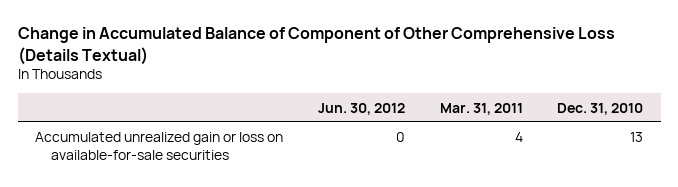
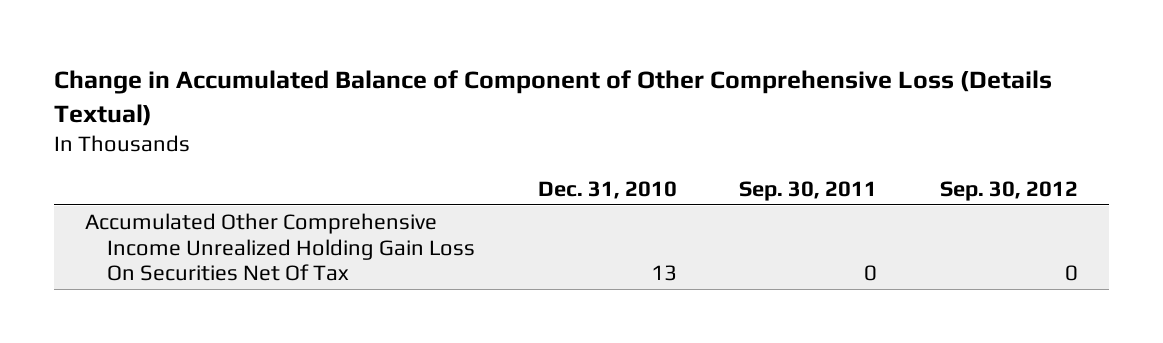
[317,102,405,115] Jun. 30, 2012 -> none
[439,102,523,115] Mar. 31, 2011 -> none
none -> [739,180,878,201] Sep. 30, 2011
none -> [939,180,1078,201] Sep. 30, 2012
[35,132,284,161] Accumulated unrealized gain or loss on available-for-sale securities -> [85,212,476,282] Accumulated Other Comprehensive Income Unrealized Holding Gain Loss On Securities Net Of Tax

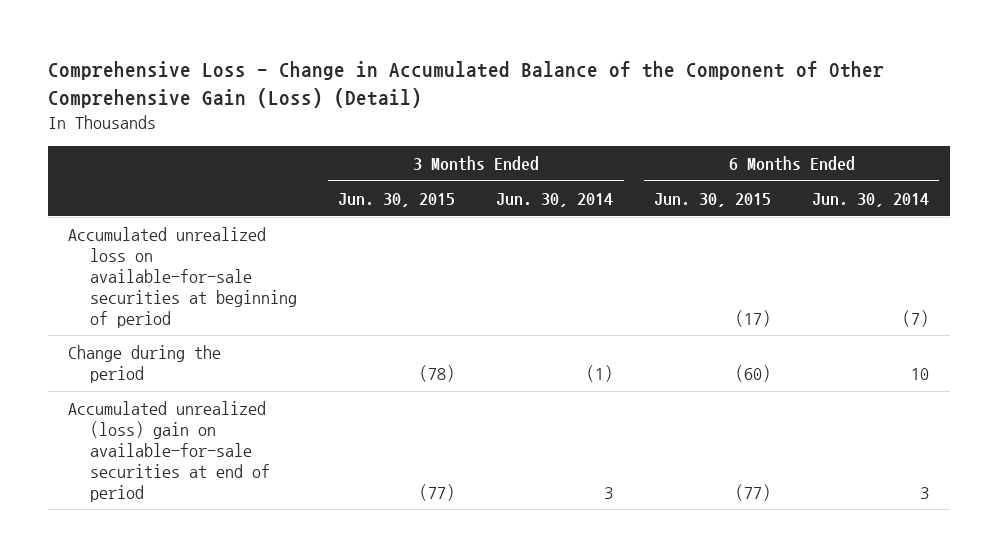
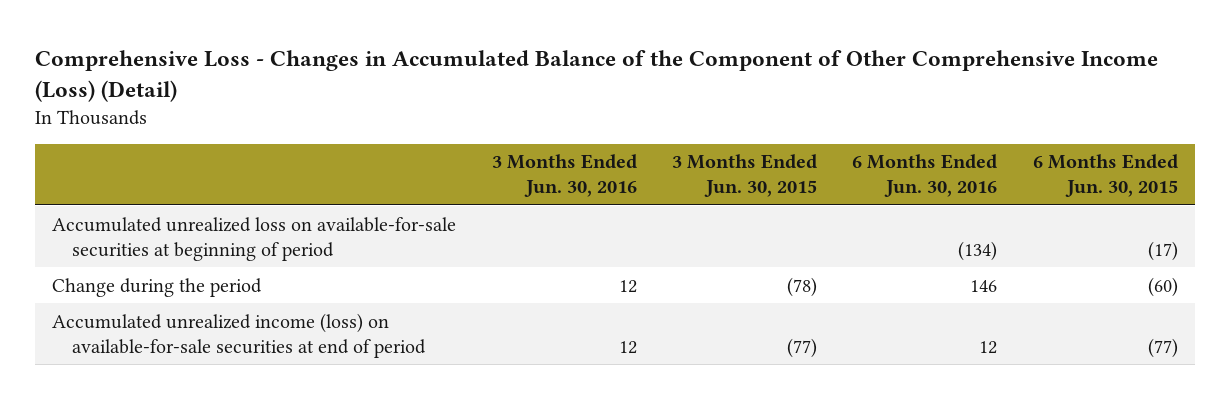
[47,60,884,108] Comprehensive Loss - Change in Accumulated Balance of the Component of Other Comprehensive Gain (Loss) (Detail) -> [34,49,1158,102] Comprehensive Loss - Changes in Accumulated Balance of the Component of Other Comprehensive Income (Loss) (Detail)
[496,193,614,208] Jun. 30, 2014 -> none
[812,193,930,208] Jun. 30, 2014 -> none
none -> [491,154,637,198] 3 Months Ended Jun. 30, 2016
none -> [852,154,998,198] 6 Months Ended Jun. 30, 2016
[68,401,271,502] Accumulated unrealized (loss) gain on available-for-sale securities at end of period -> [52,312,426,358] Accumulated unrealized income (loss) on available-for-sale securities at end of period

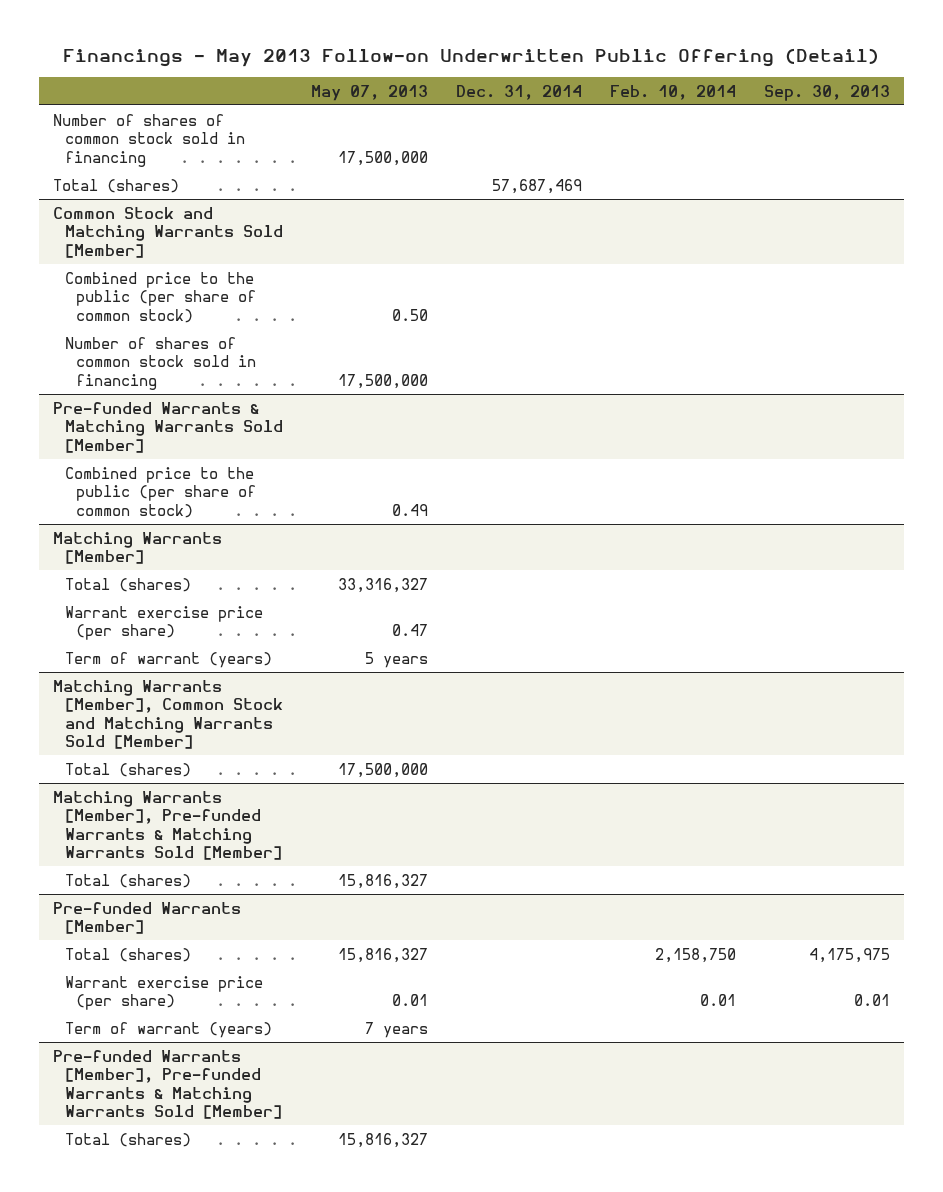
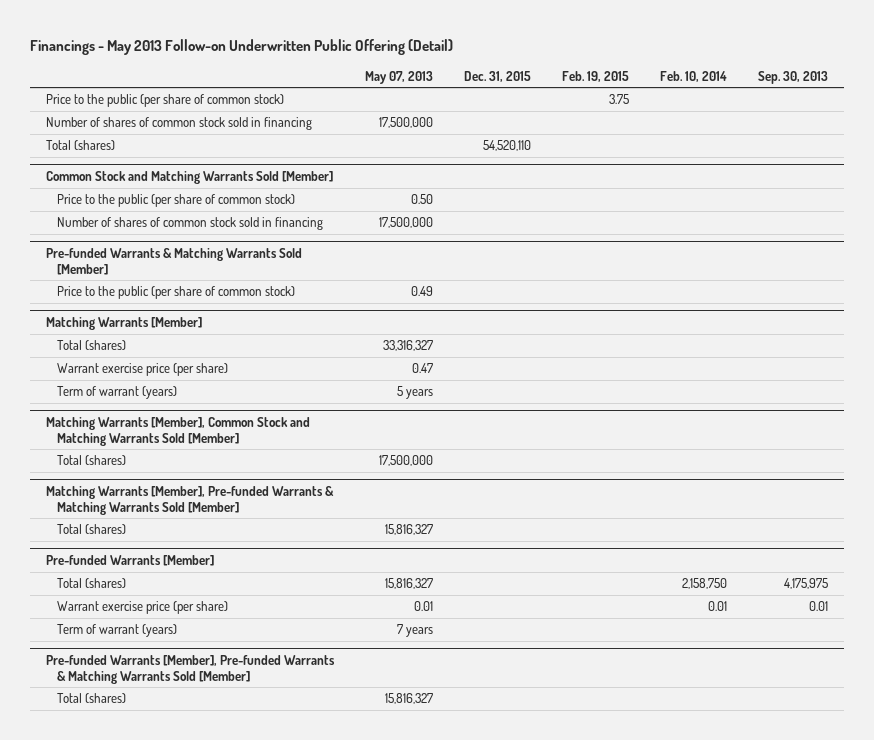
[455,84,582,100] Dec. 31, 2014 -> none
none -> [464,70,532,82] Dec. 31, 2015
none -> [562,70,630,82] Feb. 19, 2015
none -> [45,94,284,108] Price to the public (per share of common stock)
[64,271,257,323] Combined price to the public (per share of common stock) -> [57,194,296,208] Price to the public (per share of common stock)
[64,466,257,518] Combined price to the public (per share of common stock) -> [57,286,296,300] Price to the public (per share of common stock)

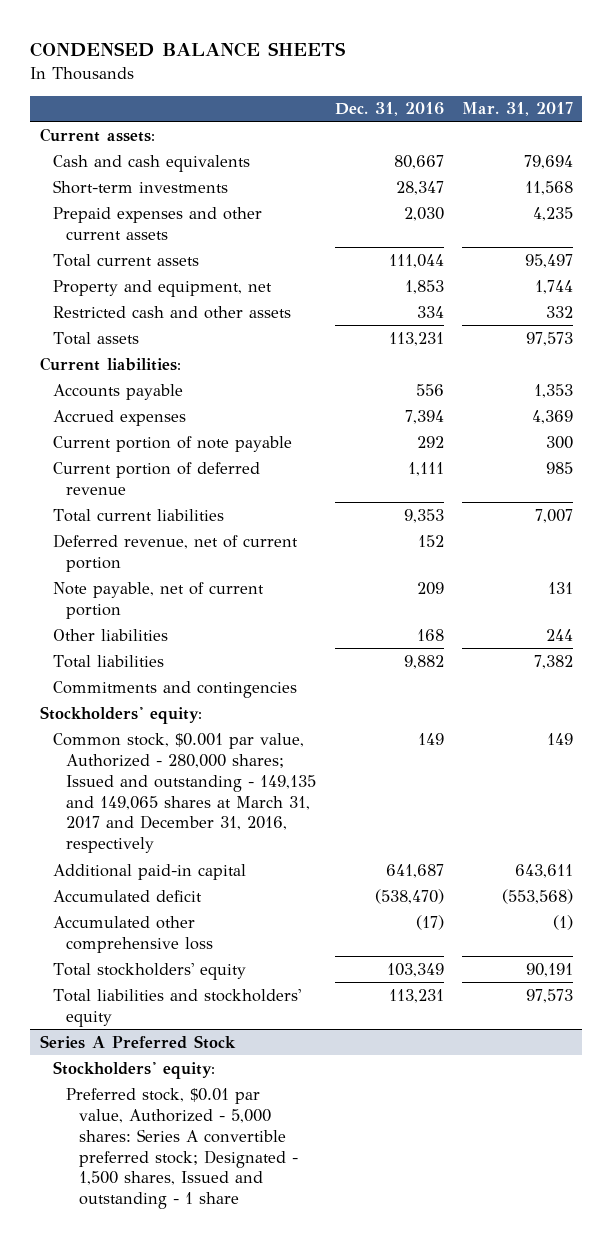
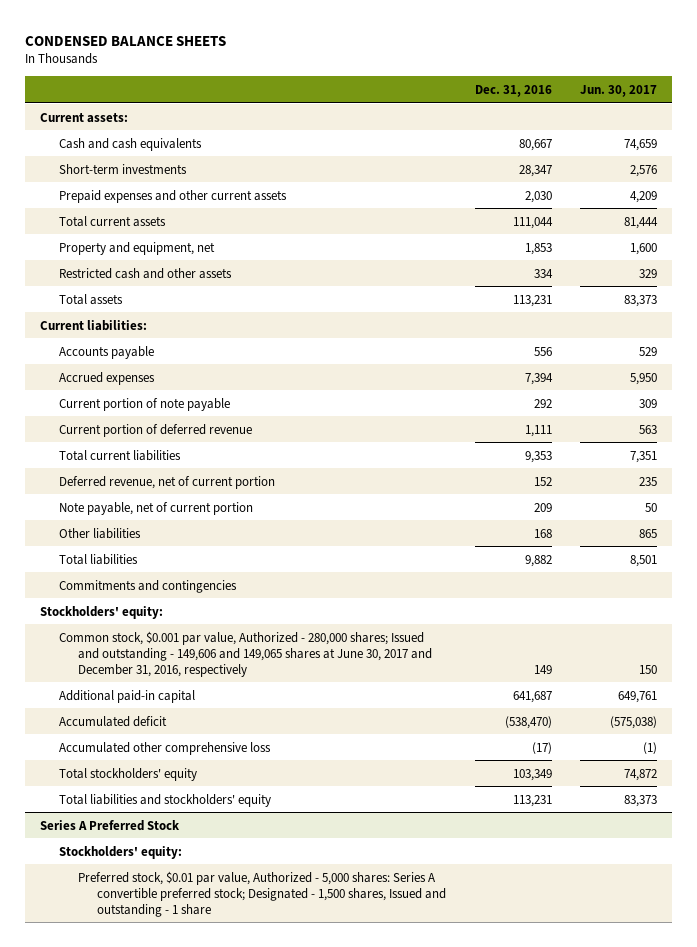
[461,102,573,117] Mar. 31, 2017 -> none
none -> [580,84,658,97] Jun. 30, 2017
[52,732,317,854] Common stock, $0.001 par value, Authorized - 280,000 shares; Issued and outstanding - 149,135 and 149,065 shares at March 31, 2017 and December 31, 2016, respectively -> [58,630,432,677] Common stock, $0.001 par value, Authorized - 280,000 shares; Issued and outstanding - 149,606 and 149,065 shares at June 30, 2017 and December 31, 2016, respectively

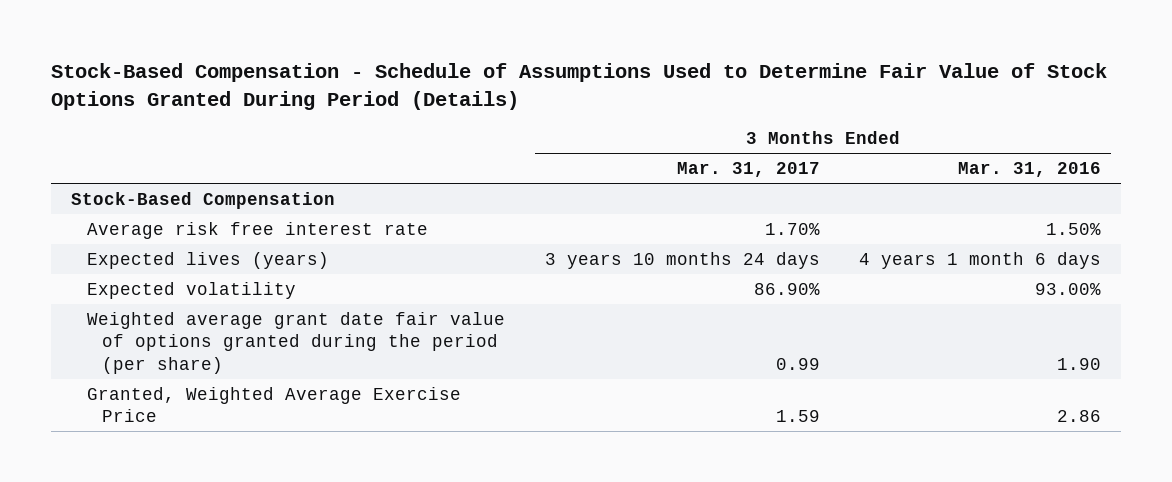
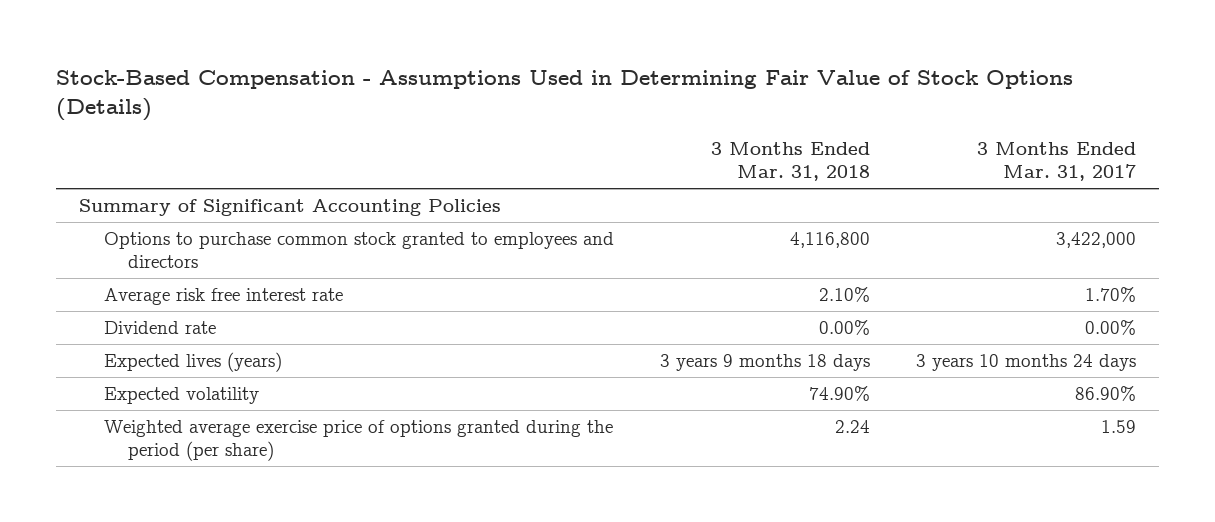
[50,63,1107,110] Stock-Based Compensation - Schedule of Assumptions Used to Determine Fair Value of Stock Options Granted During Period (Details) -> [55,69,1073,121] Stock-Based Compensation - Assumptions Used in Determining Fair Value of Stock Options (Details)
[958,162,1102,178] Mar. 31, 2016 -> none
none -> [710,142,870,181] 3 Months Ended Mar. 31, 2018
[70,191,335,209] Stock-Based Compensation -> none
none -> [78,199,501,217] Summary of Significant Accounting Policies
none -> [103,232,614,268] Options to purchase common stock granted to employees and directors
none -> [103,321,216,335] Dividend rate
[86,311,505,375] Weighted average grant date fair value of options granted during the period (per share) -> none
[86,386,461,423] Granted, Weighted Average Exercise Price -> [103,420,613,461] Weighted average exercise price of options granted during the period (per share)

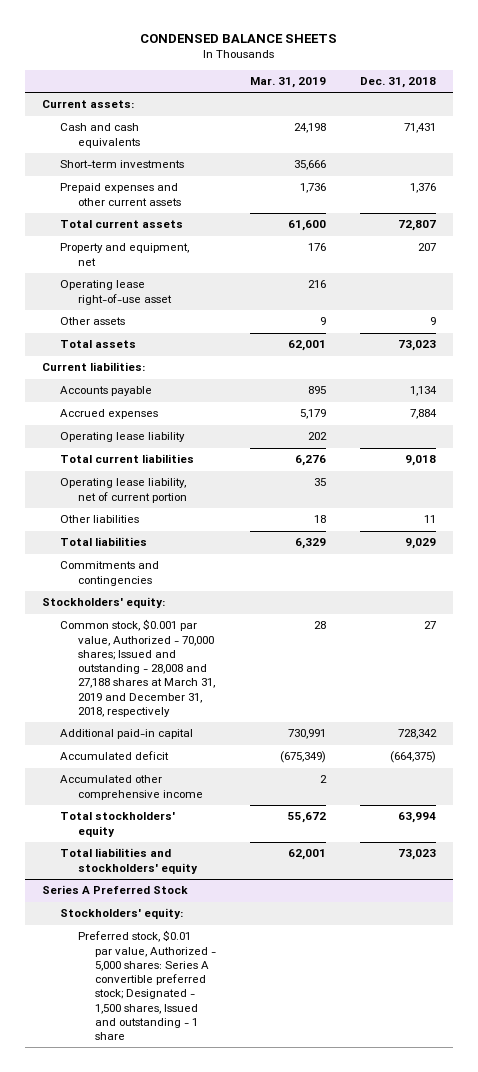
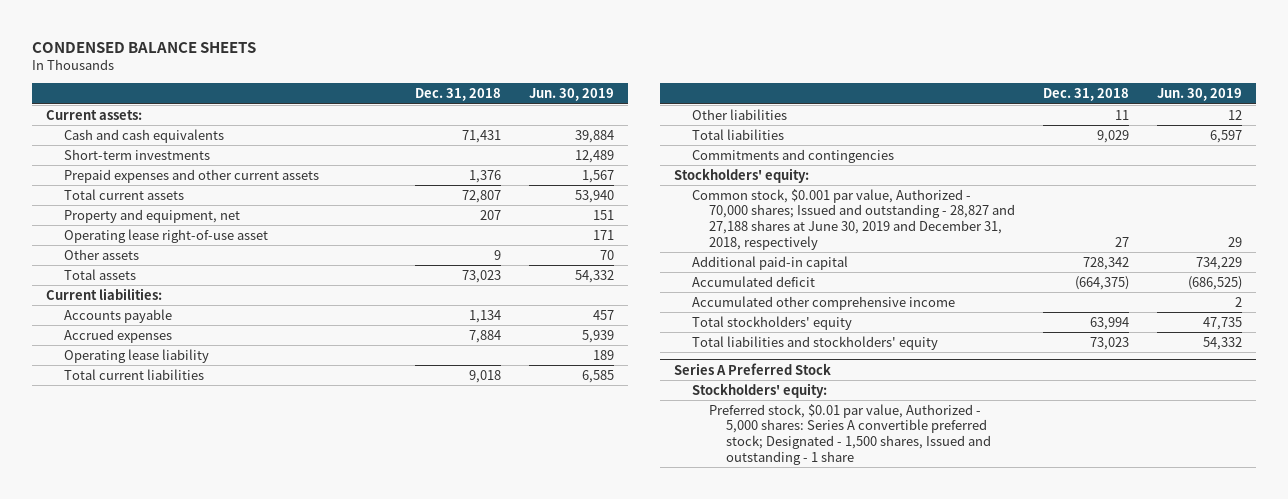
[250,77,327,89] Mar. 31, 2019 -> none
none -> [528,88,614,102] Jun. 30, 2019
[59,478,187,503] Operating lease liability, net of current portion -> none
[59,619,215,717] Common stock, $0.001 par value, Authorized - 70,000 shares; Issued and outstanding - 28,008 and 27,188 shares at March 31, 2019 and December 31, 2018, respectively -> [691,188,1015,250] Common stock, $0.001 par value, Authorized - 70,000 shares; Issued and outstanding - 28,827 and 27,188 shares at June 30, 2019 and December 31, 2018, respectively

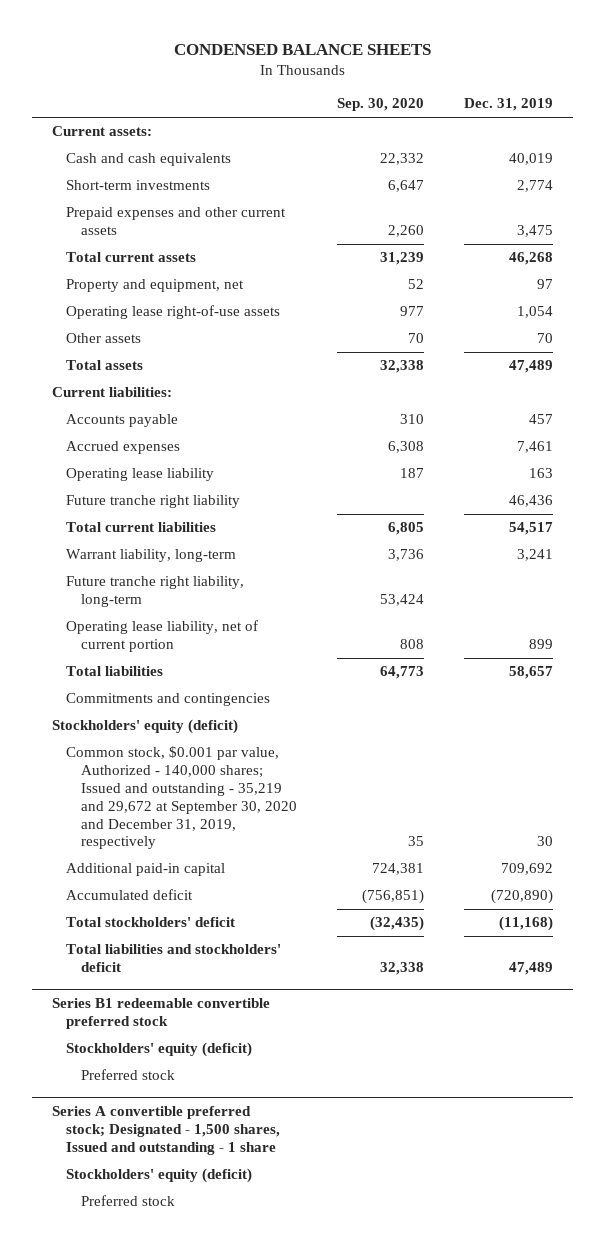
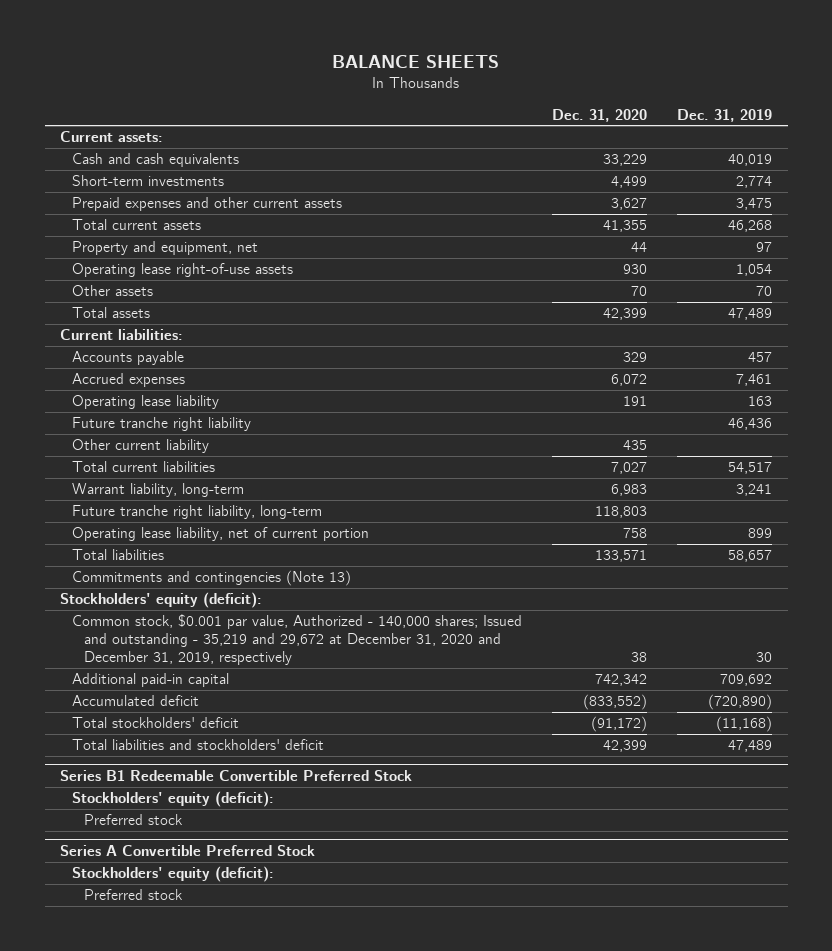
[173,44,431,56] CONDENSED BALANCE SHEETS -> [332,54,500,68] BALANCE SHEETS
[337,98,425,112] Sep. 30, 2020 -> none
none -> [552,108,648,122] Dec. 31, 2020
none -> [71,439,209,454] Other current liability
[66,693,271,707] Commitments and contingencies -> [71,570,351,587] Commitments and contingencies (Note 13)
[51,719,238,735] Stockholders' equity (deficit) -> [59,592,262,609] Stockholders' equity (deficit):
[66,746,298,850] Common stock, $0.001 par value, Authorized - 140,000 shares; Issued and outstanding - 35,219 and 29,672 at September 30, 2020 and December 31, 2019, respectively -> [71,614,522,665] Common stock, $0.001 par value, Authorized - 140,000 shares; Issued and outstanding - 35,219 and 29,672 at December 31, 2020 and December 31, 2019, respectively
[51,998,270,1030] Series B1 redeemable convertible preferred stock -> [59,770,412,782] Series B1 Redeemable Convertible Preferred Stock
[66,1042,253,1058] Stockholders' equity (deficit) -> [71,791,274,808] Stockholders' equity (deficit):
[51,1106,281,1155] Series A convertible preferred stock; Designated - 1,500 shares, Issued and outstanding - 1 share -> [59,845,315,857] Series A Convertible Preferred Stock
[66,1168,253,1184] Stockholders' equity (deficit) -> [71,866,274,883] Stockholders' equity (deficit):

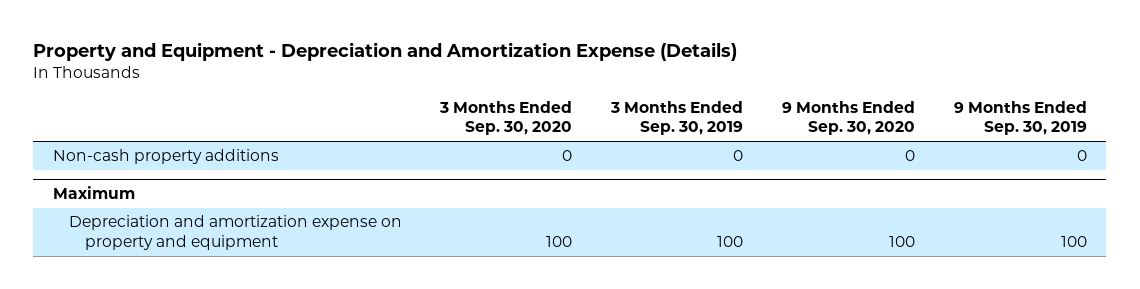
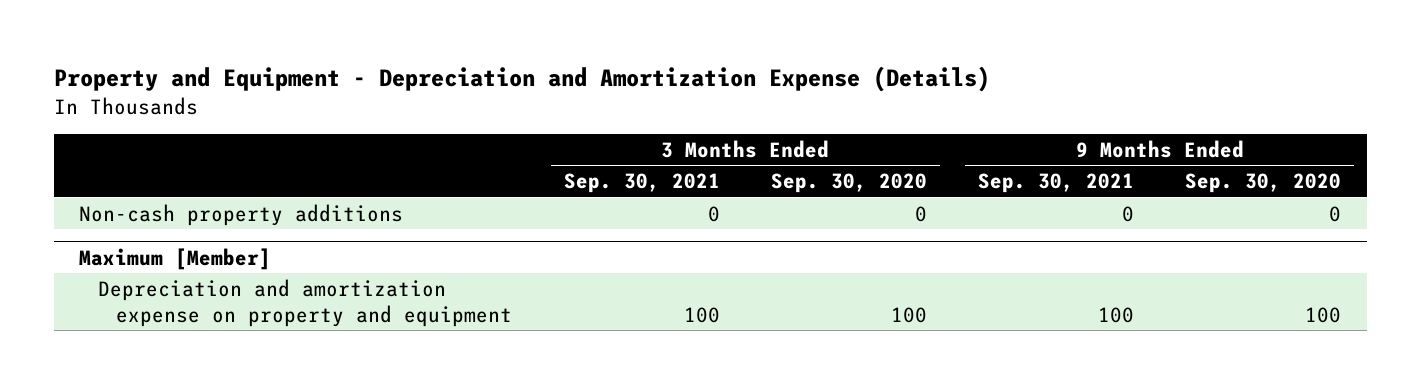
[610,100,744,136] 3 Months Ended Sep. 30, 2019 -> none
[953,100,1087,136] 9 Months Ended Sep. 30, 2019 -> none
none -> [563,173,720,194] Sep. 30, 2021
none -> [978,173,1135,194] Sep. 30, 2021
[52,186,135,200] Maximum -> [79,247,272,270] Maximum [Member]

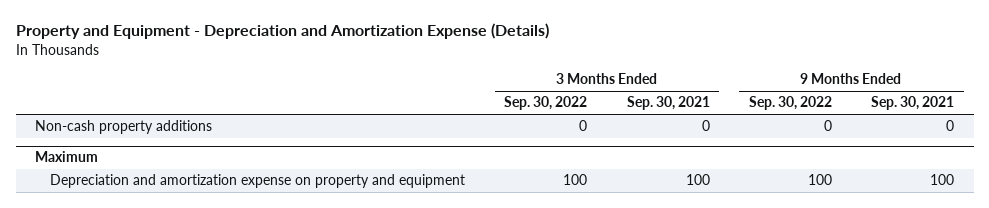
[770,173,927,194] Sep. 30, 2020 -> none
[1185,173,1342,194] Sep. 30, 2020 -> none
none -> [504,96,588,111] Sep. 30, 2022
none -> [748,96,832,111] Sep. 30, 2022
[79,247,272,270] Maximum [Member] -> [35,151,99,163] Maximum

